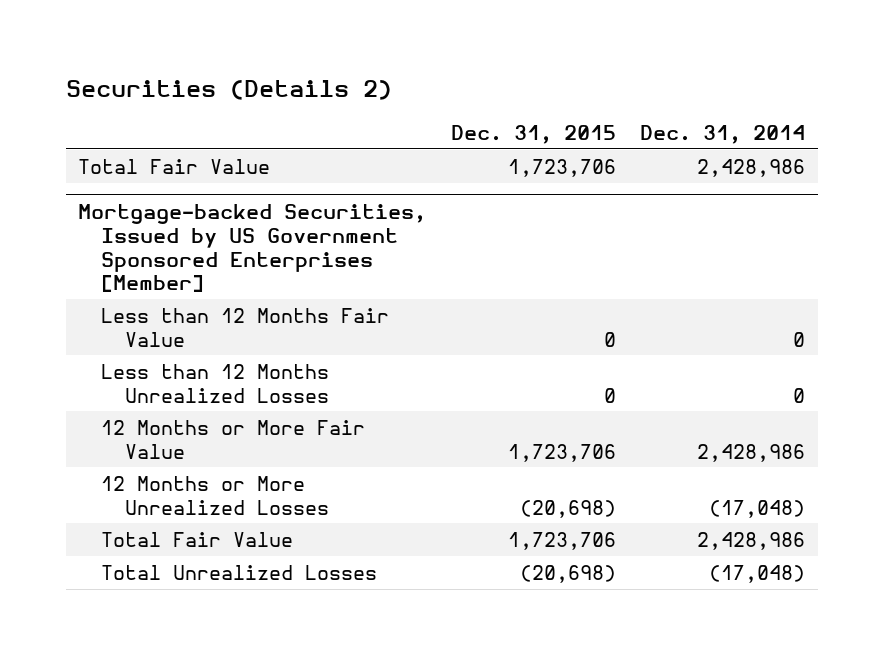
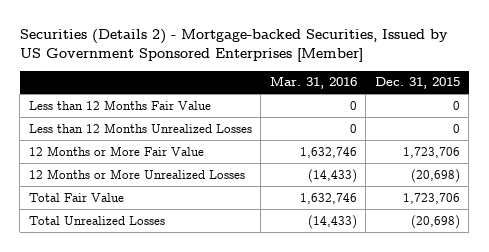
[66,79,393,100] Securities (Details 2) -> [19,29,448,63] Securities (Details 2) - Mortgage-backed Securities, Issued by US Government Sponsored Enterprises [Member]
[640,125,806,145] Dec. 31, 2014 -> none
none -> [269,76,357,90] Mar. 31, 2016
[78,158,271,174] Total Fair Value -> none
[78,203,427,293] Mortgage-backed Securities, Issued by US Government Sponsored Enterprises [Member] -> none

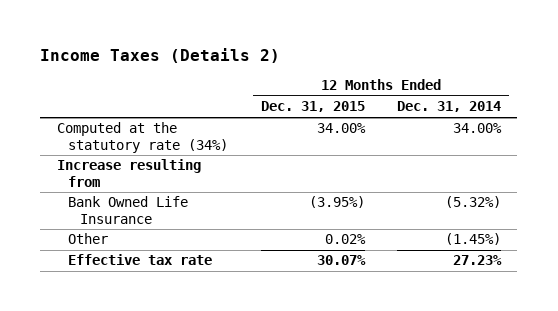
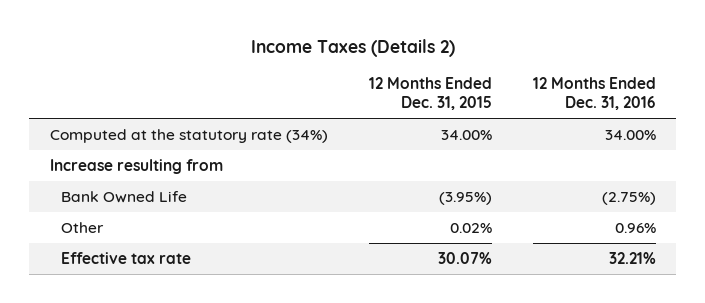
[397,101,502,113] Dec. 31, 2014 -> none
none -> [532,77,656,111] 12 Months Ended Dec. 31, 2016
[68,196,189,224] Bank Owned Life Insurance -> [61,190,188,203] Bank Owned Life

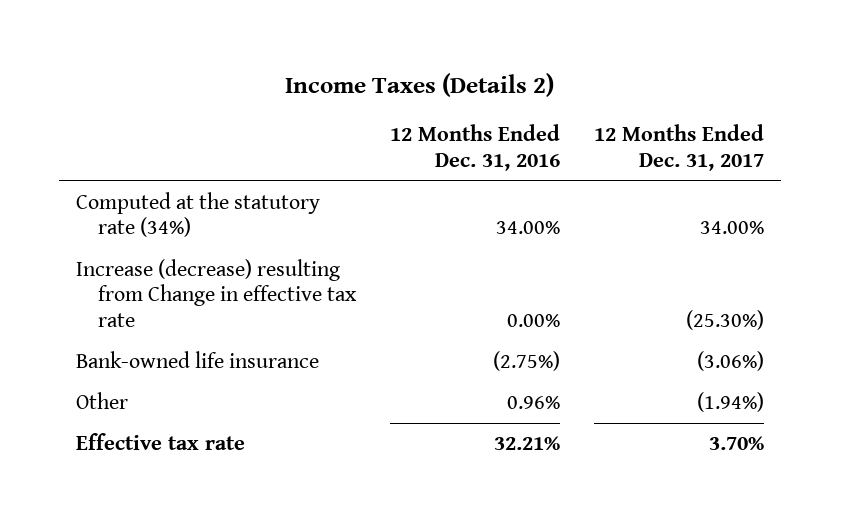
[368,77,492,111] 12 Months Ended Dec. 31, 2015 -> none
none -> [594,124,765,171] 12 Months Ended Dec. 31, 2017
[49,158,223,174] Increase resulting from -> none
none -> [76,259,358,327] Increase (decrease) resulting from Change in effective tax rate
[61,190,188,203] Bank Owned Life -> [76,351,320,369] Bank-owned life insurance

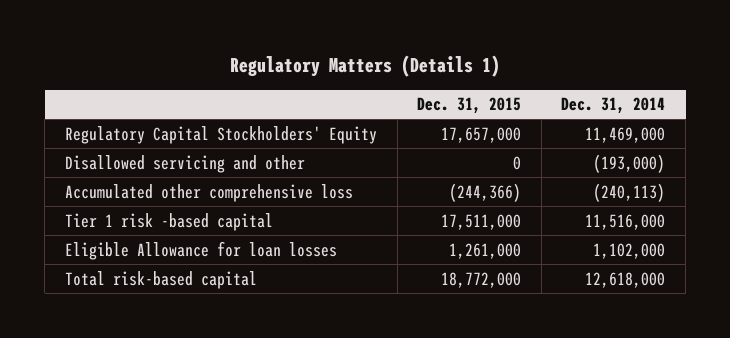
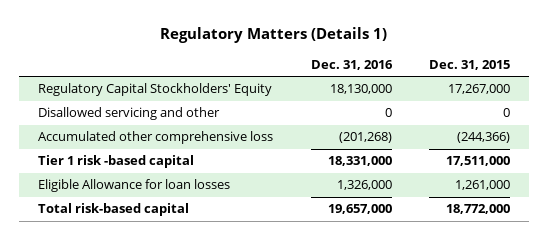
[561,97,666,115] Dec. 31, 2014 -> none
none -> [310,59,393,70] Dec. 31, 2016
[441,126,522,143] 17,657,000 -> [448,84,511,95] 17,267,000

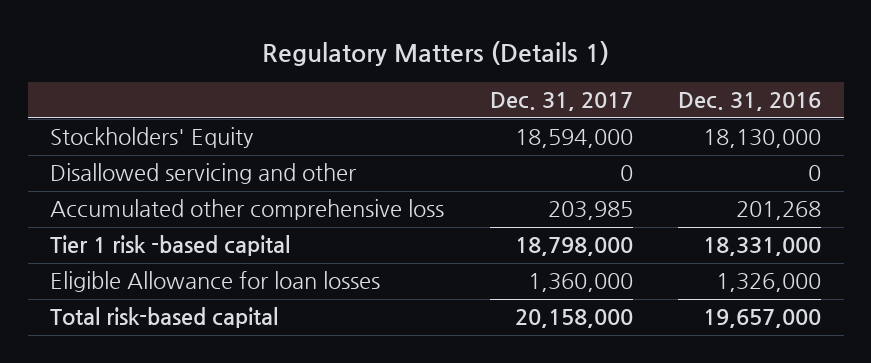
[429,59,511,70] Dec. 31, 2015 -> none
none -> [489,92,633,112] Dec. 31, 2017
[38,83,273,97] Regulatory Capital Stockholders' Equity -> [50,127,254,149] Stockholders' Equity
[338,132,392,144] (201,268) -> [736,201,822,221] 201,268

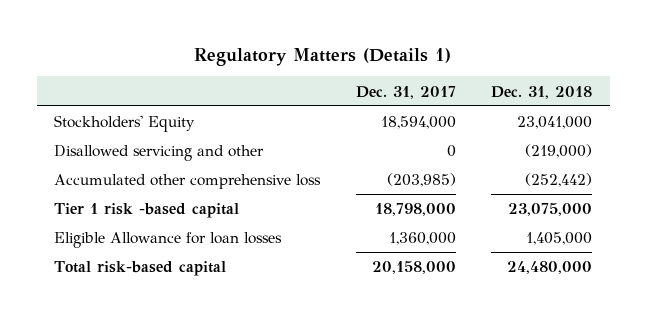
[678,92,822,112] Dec. 31, 2016 -> none
none -> [491,85,593,99] Dec. 31, 2018
[547,201,633,221] 203,985 -> [386,173,456,188] (203,985)

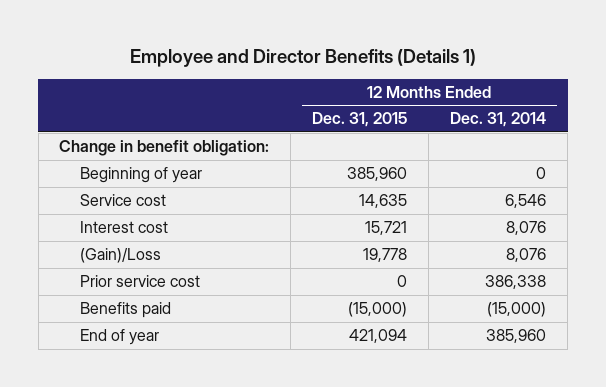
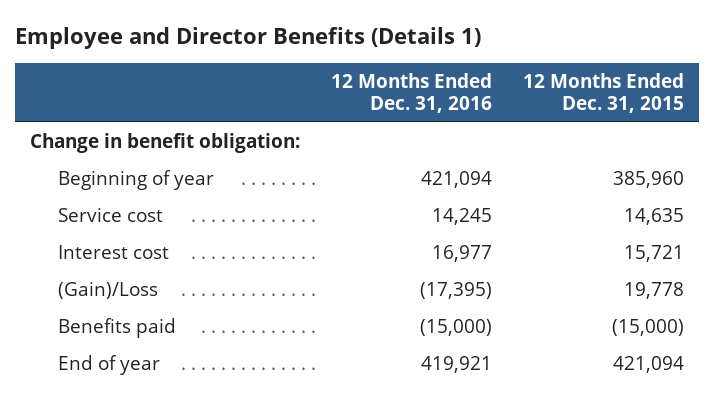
[450,112,547,128] Dec. 31, 2014 -> none
none -> [331,72,493,114] 12 Months Ended Dec. 31, 2016
[79,275,200,288] Prior service cost -> none

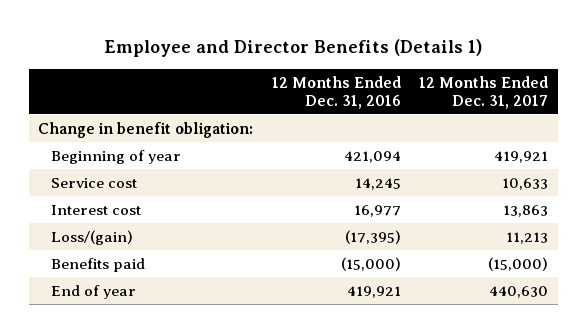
[522,72,684,114] 12 Months Ended Dec. 31, 2015 -> none
none -> [419,75,549,109] 12 Months Ended Dec. 31, 2017
[58,280,159,299] (Gain)/Loss -> [50,229,133,245] Loss/(gain)

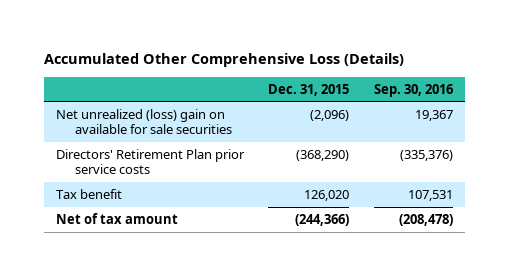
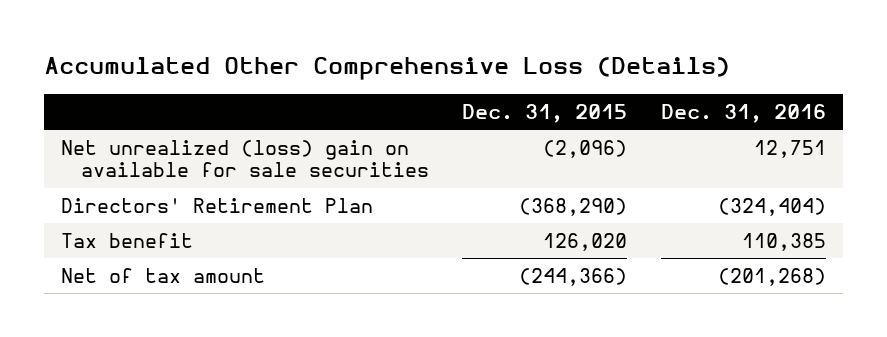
[373,83,453,97] Sep. 30, 2016 -> none
none -> [660,103,826,123] Dec. 31, 2016
[55,149,245,175] Directors' Retirement Plan prior service costs -> [61,197,374,213] Directors' Retirement Plan

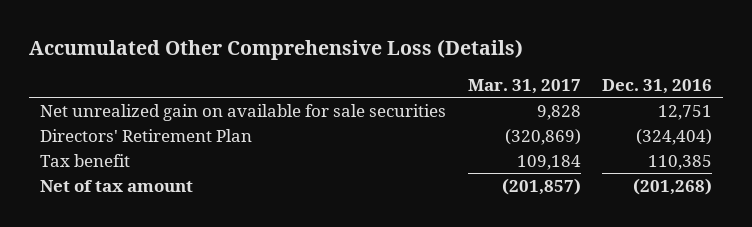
[462,103,628,123] Dec. 31, 2015 -> none
none -> [467,78,581,94] Mar. 31, 2017
[61,139,429,178] Net unrealized (loss) gain on available for sale securities -> [39,103,446,121] Net unrealized gain on available for sale securities

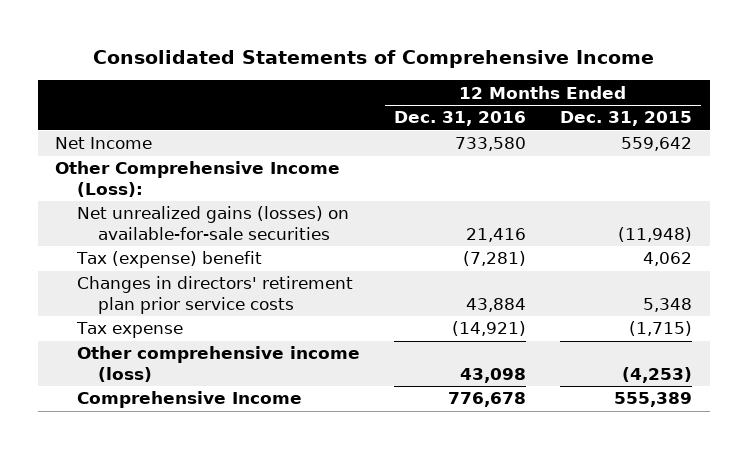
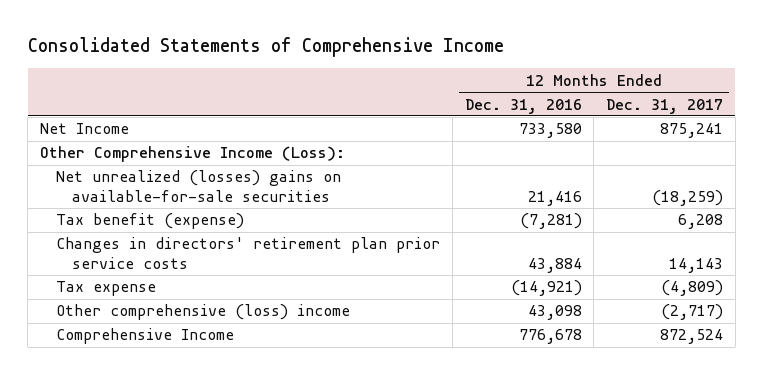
[560,111,693,127] Dec. 31, 2015 -> none
none -> [606,98,724,114] Dec. 31, 2017
[76,206,349,240] Net unrealized gains (losses) on available-for-sale securities -> [56,170,342,202] Net unrealized (losses) gains on available-for-sale securities
[75,251,262,269] Tax (expense) benefit -> [56,213,245,230] Tax benefit (expense)
[76,346,360,382] Other comprehensive income (loss) -> [56,304,351,321] Other comprehensive (loss) income

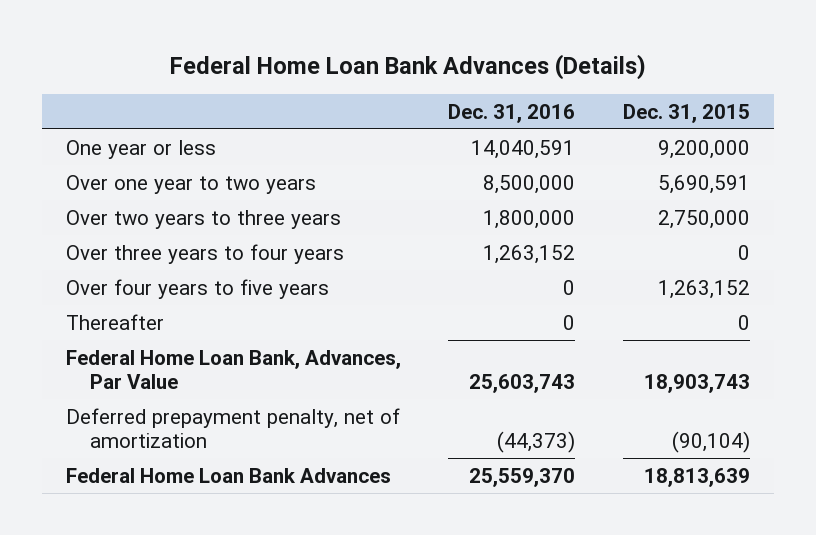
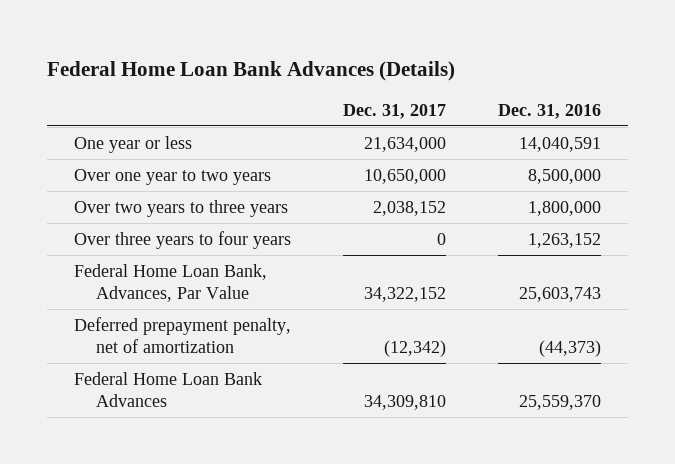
[623,103,751,123] Dec. 31, 2015 -> none
none -> [342,103,446,119] Dec. 31, 2017
[65,278,329,299] Over four years to five years -> none
[65,313,164,330] Thereafter -> none

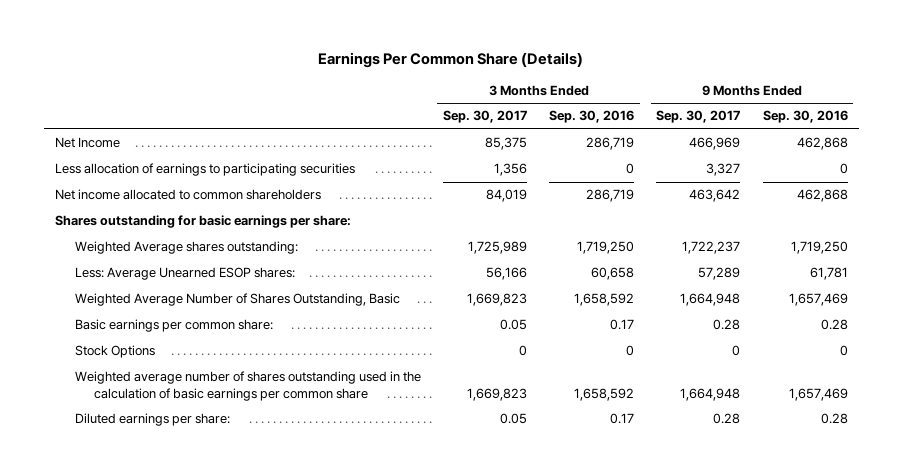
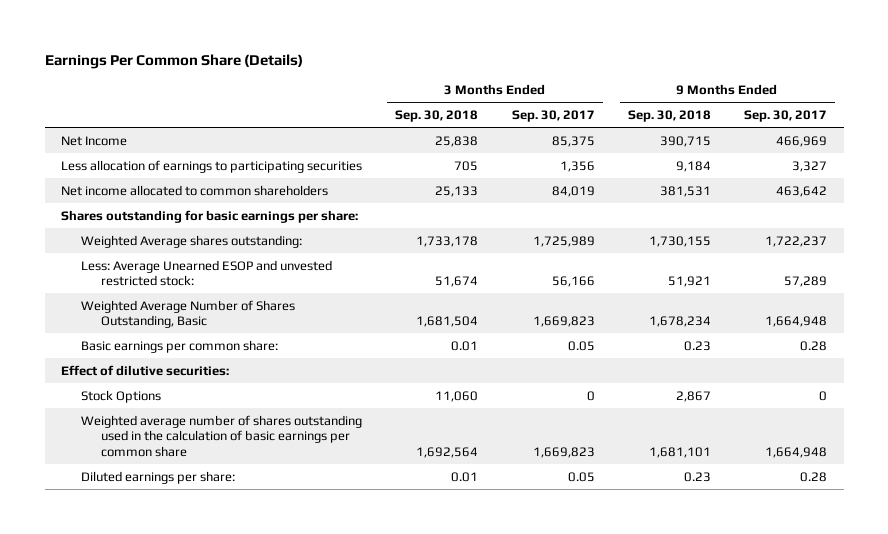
[549,110,635,124] Sep. 30, 2016 -> none
[762,110,848,124] Sep. 30, 2016 -> none
none -> [395,110,479,123] Sep. 30, 2018
none -> [627,110,711,123] Sep. 30, 2018
[74,267,295,281] Less: Average Unearned ESOP shares: -> [81,259,333,287] Less: Average Unearned ESOP and unvested restricted stock:
none -> [61,364,230,376] Effect of dilutive securities:

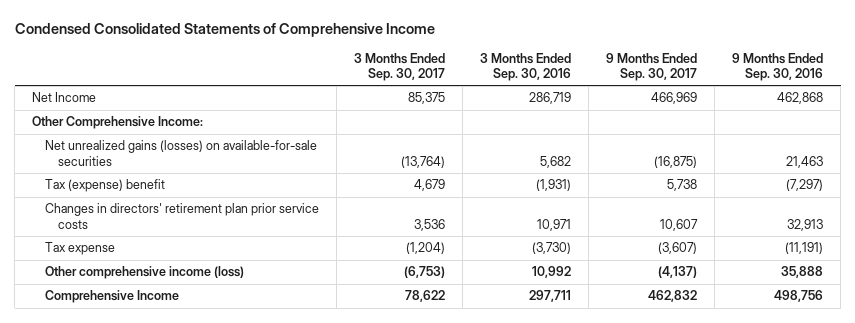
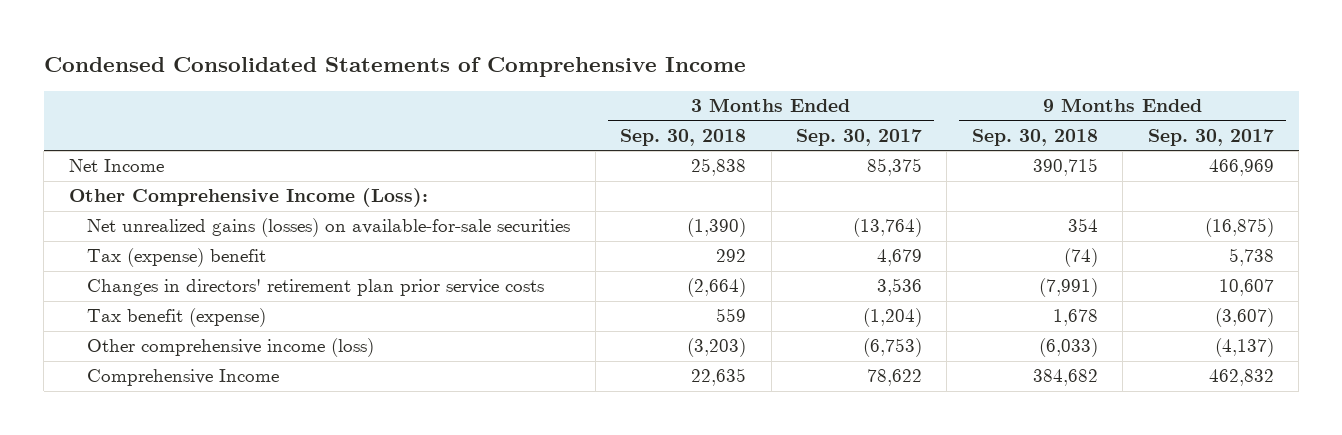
[479,53,571,82] 3 Months Ended Sep. 30, 2016 -> none
[732,53,824,82] 9 Months Ended Sep. 30, 2016 -> none
none -> [620,128,747,146] Sep. 30, 2018
none -> [971,128,1098,146] Sep. 30, 2018
[32,116,204,130] Other Comprehensive Income: -> [68,188,428,208] Other Comprehensive Income (Loss):
[44,242,115,256] Tax expense -> [87,308,267,328] Tax benefit (expense)

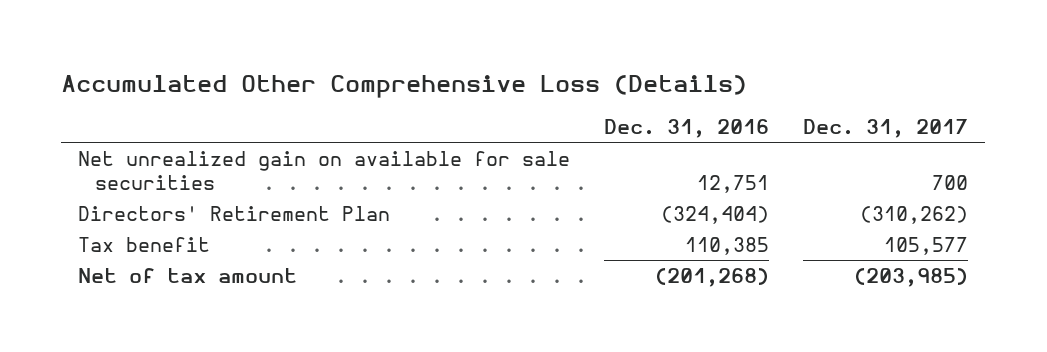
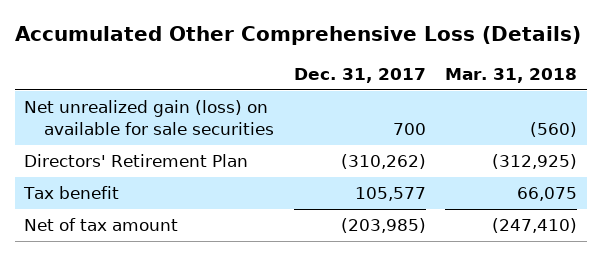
[604,119,770,139] Dec. 31, 2016 -> none
none -> [445,68,578,84] Mar. 31, 2018
[78,150,571,190] Net unrealized gain on available for sale securities -> [24,100,274,135] Net unrealized gain (loss) on available for sale securities

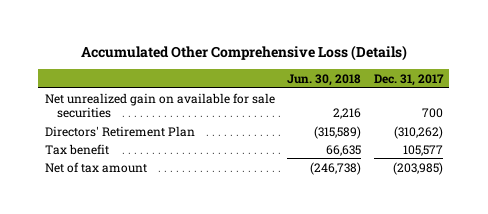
[445,68,578,84] Mar. 31, 2018 -> none
none -> [287,73,362,86] Jun. 30, 2018
[24,100,274,135] Net unrealized gain (loss) on available for sale securities -> [44,92,275,119] Net unrealized gain on available for sale securities

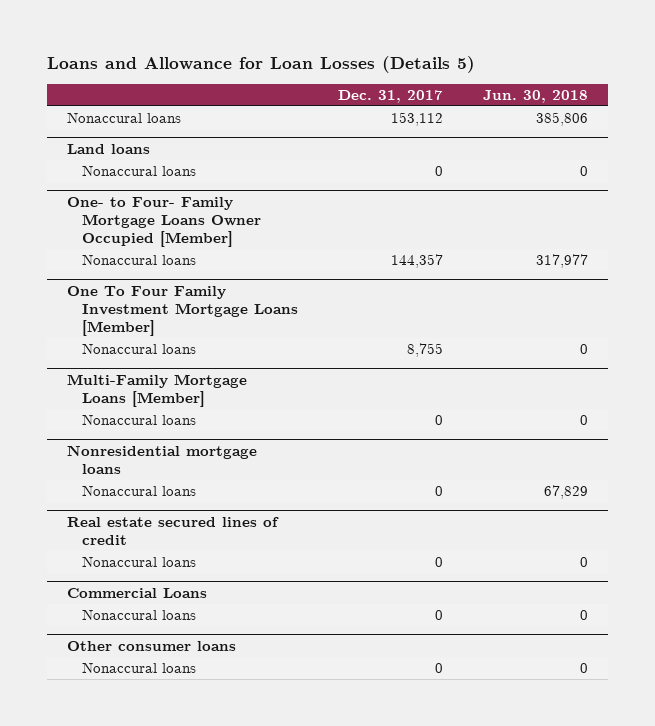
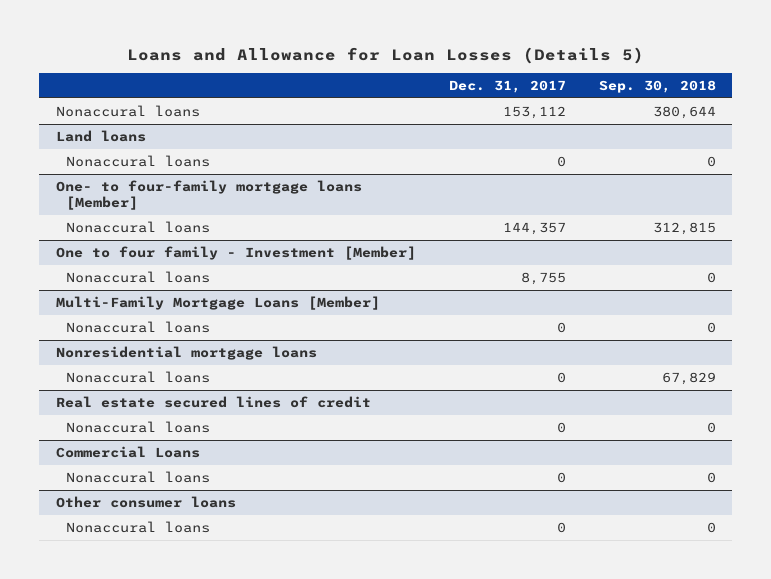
[483,89,589,103] Jun. 30, 2018 -> none
none -> [598,79,716,93] Sep. 30, 2018
[67,196,261,247] One- to Four- Family Mortgage Loans Owner Occupied [Member] -> [55,180,362,211] One- to four-family mortgage loans [Member]
[67,285,298,336] One To Four Family Investment Mortgage Loans [Member] -> [55,246,416,261] One to four family - Investment [Member]

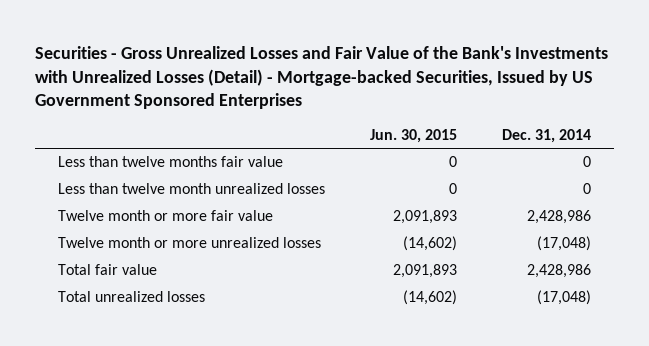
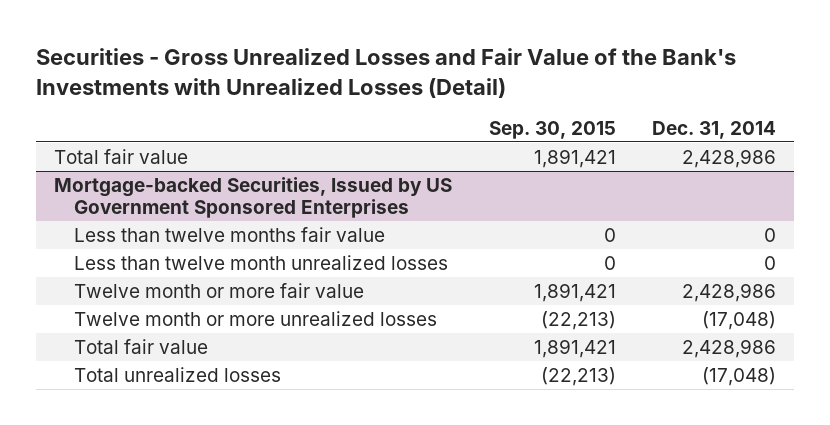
[35,45,609,110] Securities - Gross Unrealized Losses and Fair Value of the Bank's Investments with Unrealized Losses (Detail) - Mortgage-backed Securities, Issued by US Government Sponsored Enterprises -> [35,48,736,98] Securities - Gross Unrealized Losses and Fair Value of the Bank's Investments with Unrealized Losses (Detail)
[370,128,458,143] Jun. 30, 2015 -> none
none -> [488,120,616,139] Sep. 30, 2015
none -> [54,148,189,164] Total fair value
none -> [54,176,453,219] Mortgage-backed Securities, Issued by US Government Sponsored Enterprises

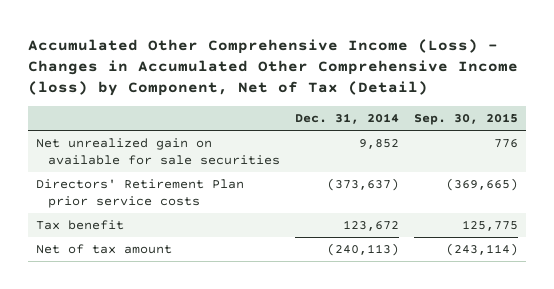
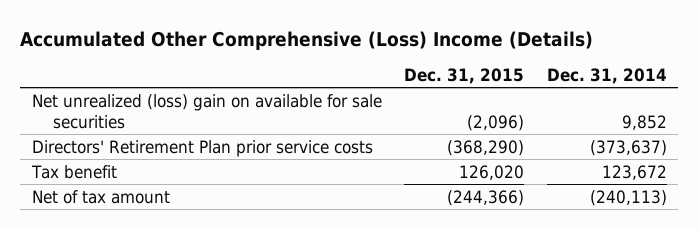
[28,38,519,97] Accumulated Other Comprehensive Income (Loss) - Changes in Accumulated Other Comprehensive Income (loss) by Component, Net of Tax (Detail) -> [20,30,594,50] Accumulated Other Comprehensive (Loss) Income (Details)
[414,113,519,126] Sep. 30, 2015 -> none
none -> [404,67,525,84] Dec. 31, 2015
[35,138,280,165] Net unrealized gain on available for sale securities -> [31,93,382,129] Net unrealized (loss) gain on available for sale securities

